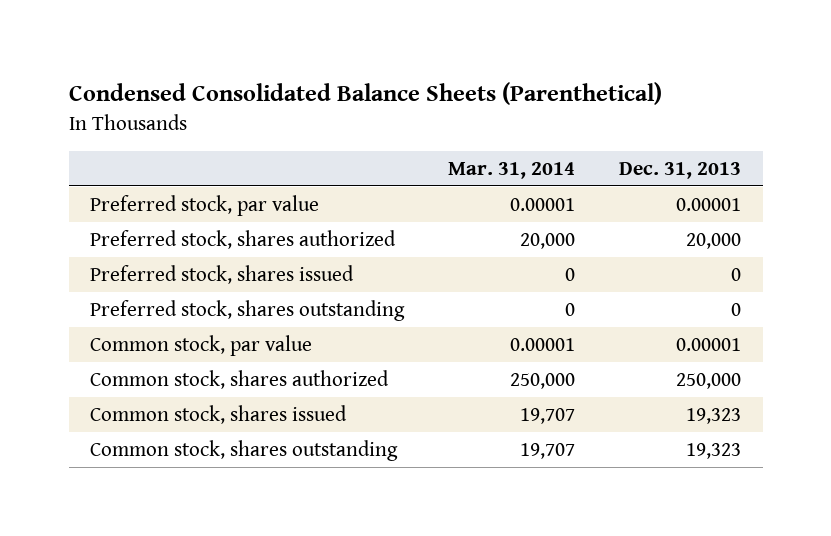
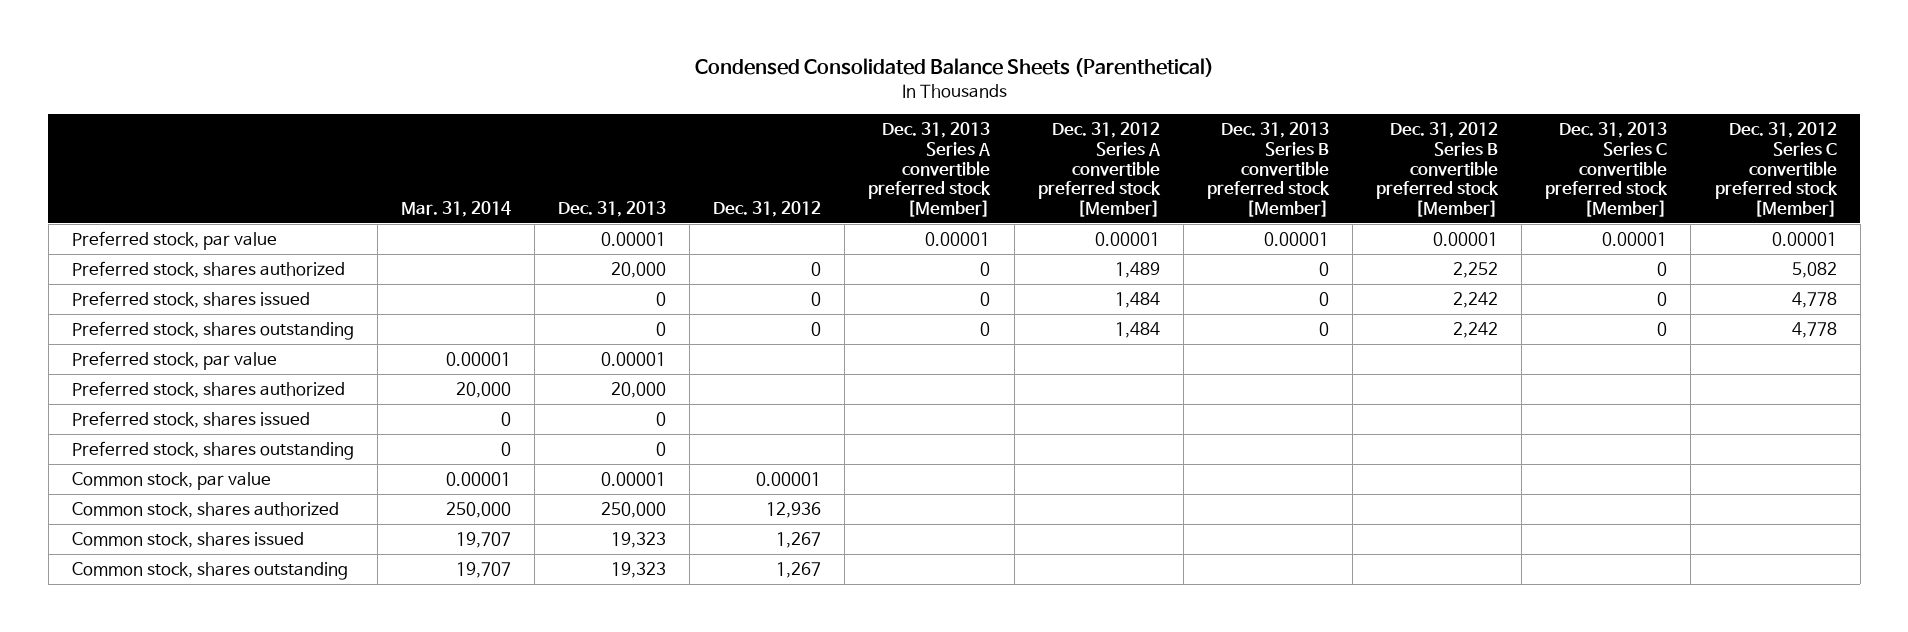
none -> [713,200,822,217] Dec. 31, 2012
none -> [868,122,992,217] Dec. 31, 2013 Series A convertible preferred stock [Member]
none -> [1037,122,1161,217] Dec. 31, 2012 Series A convertible preferred stock [Member]
none -> [1206,122,1330,217] Dec. 31, 2013 Series B convertible preferred stock [Member]
none -> [1376,122,1500,217] Dec. 31, 2012 Series B convertible preferred stock [Member]
none -> [1545,122,1669,217] Dec. 31, 2013 Series C convertible preferred stock [Member]
none -> [1714,122,1838,217] Dec. 31, 2012 Series C convertible preferred stock [Member]
none -> [71,231,277,251] Preferred stock, par value
none -> [71,261,345,279] Preferred stock, shares authorized
none -> [71,291,310,309] Preferred stock, shares issued
none -> [71,321,354,341] Preferred stock, shares outstanding

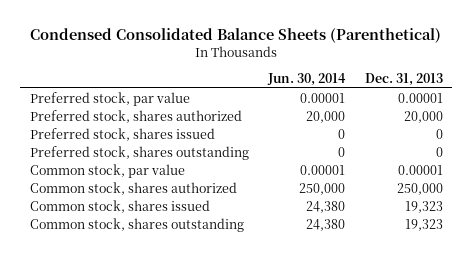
[400,200,511,217] Mar. 31, 2014 -> none
[713,200,822,217] Dec. 31, 2012 -> none
[868,122,992,217] Dec. 31, 2013 Series A convertible preferred stock [Member] -> none
[1037,122,1161,217] Dec. 31, 2012 Series A convertible preferred stock [Member] -> none
[1206,122,1330,217] Dec. 31, 2013 Series B convertible preferred stock [Member] -> none
[1376,122,1500,217] Dec. 31, 2012 Series B convertible preferred stock [Member] -> none
[1545,122,1669,217] Dec. 31, 2013 Series C convertible preferred stock [Member] -> none
[1714,122,1838,217] Dec. 31, 2012 Series C convertible preferred stock [Member] -> none
none -> [267,73,347,87] Jun. 30, 2014
[71,351,277,371] Preferred stock, par value -> none
[71,381,345,399] Preferred stock, shares authorized -> none
[71,411,310,429] Preferred stock, shares issued -> none
[71,441,354,461] Preferred stock, shares outstanding -> none

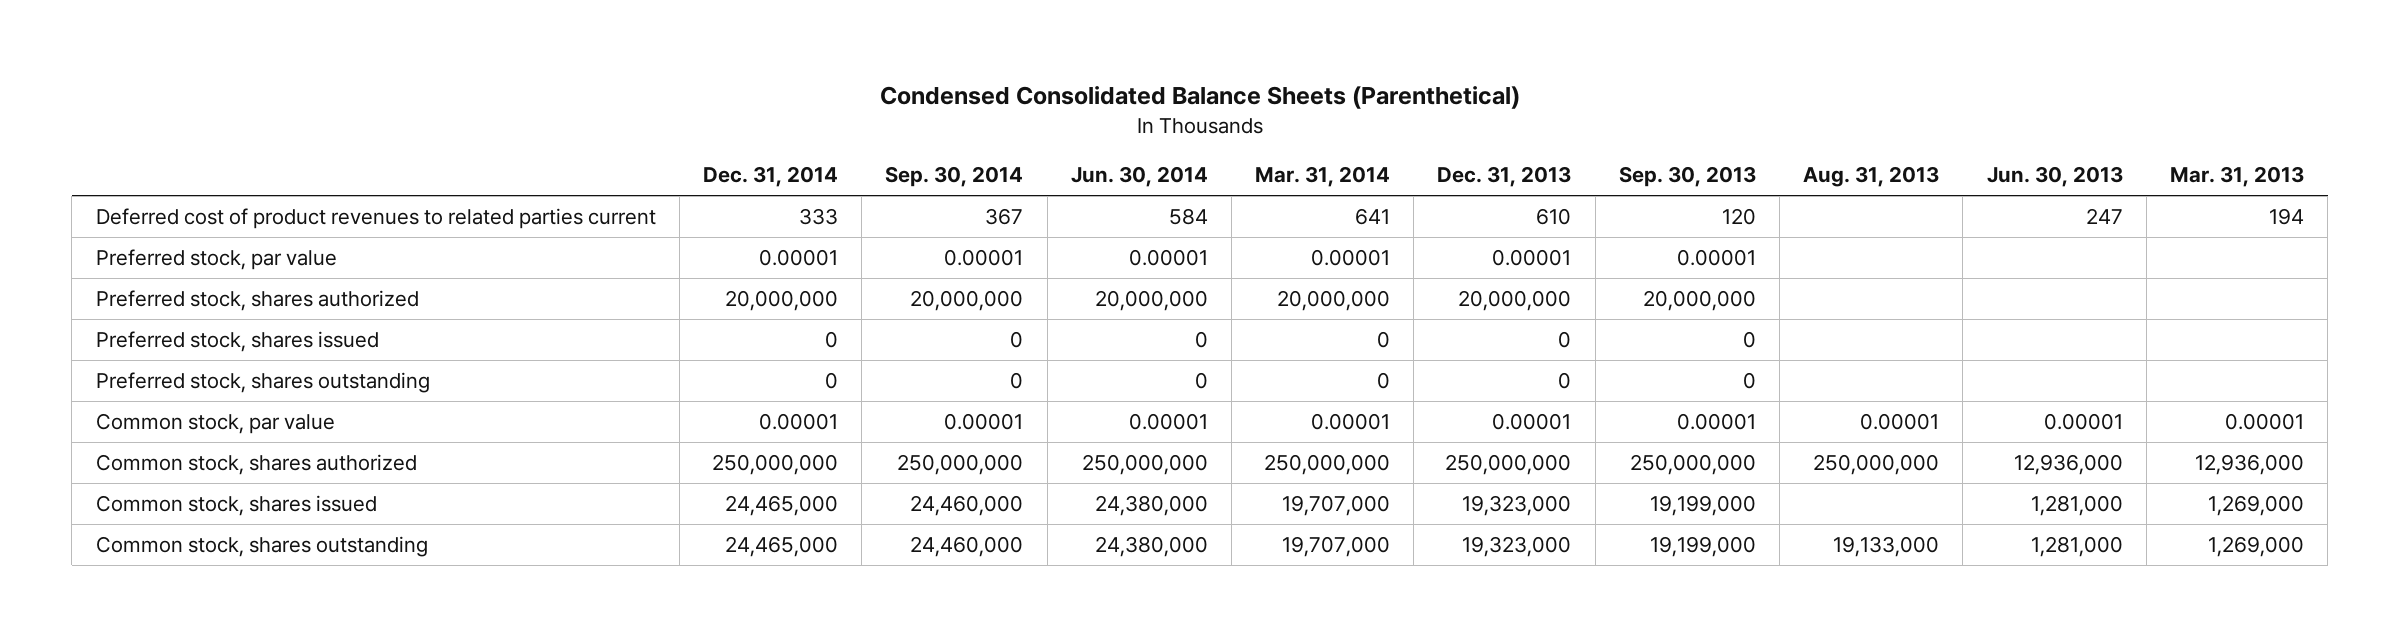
none -> [703,165,839,187] Dec. 31, 2014
none -> [885,165,1024,187] Sep. 30, 2014
none -> [1255,165,1391,187] Mar. 31, 2014
none -> [1618,165,1756,187] Sep. 30, 2013
none -> [1803,165,1940,187] Aug. 31, 2013
none -> [1986,165,2123,187] Jun. 30, 2013
none -> [2169,165,2304,187] Mar. 31, 2013
none -> [95,208,656,230] Deferred cost of product revenues to related parties current
[306,110,346,123] 20,000 -> [1094,290,1208,312] 20,000,000
[403,110,443,123] 20,000 -> [1458,290,1572,312] 20,000,000
[299,182,346,195] 250,000 -> [1081,454,1208,476] 250,000,000
[396,182,443,195] 250,000 -> [1445,454,1572,476] 250,000,000
[306,200,346,213] 24,380 -> [1094,495,1208,517] 24,380,000
[404,200,443,213] 19,323 -> [1462,495,1572,517] 19,323,000
[306,218,346,231] 24,380 -> [1094,536,1208,558] 24,380,000
[404,218,443,231] 19,323 -> [1462,536,1572,558] 19,323,000

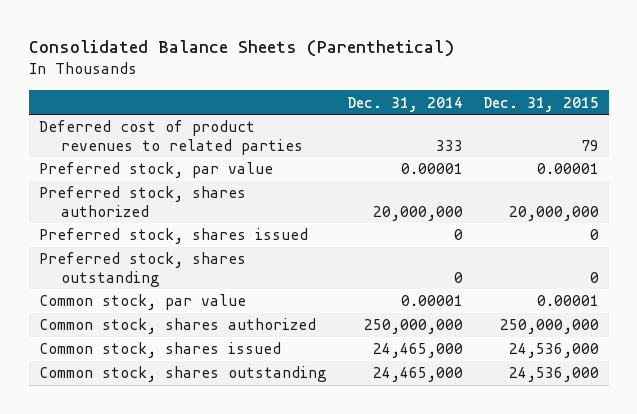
[879,86,1520,110] Condensed Consolidated Balance Sheets (Parenthetical) -> [28,40,454,58] Consolidated Balance Sheets (Parenthetical)
[885,165,1024,187] Sep. 30, 2014 -> none
[1070,165,1208,187] Jun. 30, 2014 -> none
[1255,165,1391,187] Mar. 31, 2014 -> none
[1437,165,1572,187] Dec. 31, 2013 -> none
[1618,165,1756,187] Sep. 30, 2013 -> none
[1803,165,1940,187] Aug. 31, 2013 -> none
[1986,165,2123,187] Jun. 30, 2013 -> none
[2169,165,2304,187] Mar. 31, 2013 -> none
none -> [482,96,599,112] Dec. 31, 2015
[95,208,656,230] Deferred cost of product revenues to related parties current -> [38,120,303,155] Deferred cost of product revenues to related parties

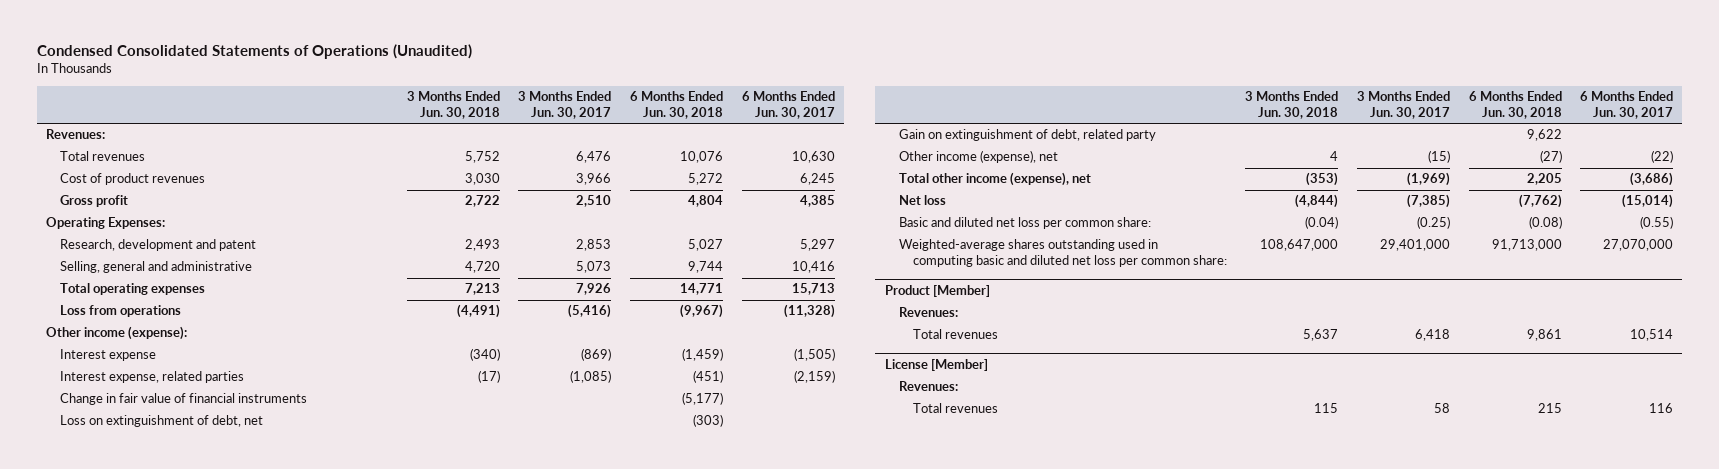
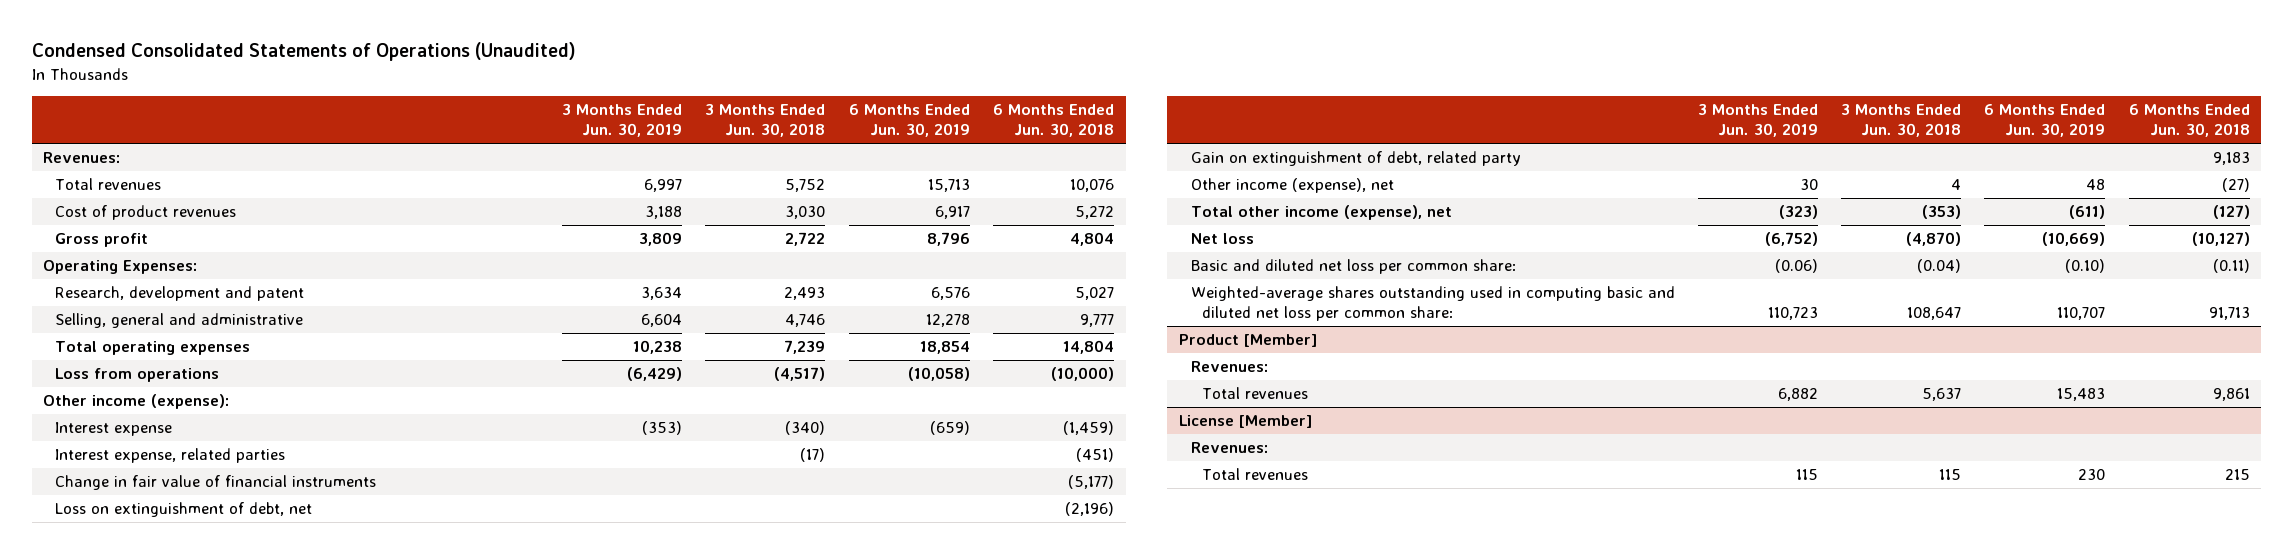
[518,91,612,119] 3 Months Ended Jun. 30, 2017 -> none
[741,91,835,119] 6 Months Ended Jun. 30, 2017 -> none
none -> [562,104,683,138] 3 Months Ended Jun. 30, 2019
none -> [848,104,970,138] 6 Months Ended Jun. 30, 2019
[464,261,500,274] 4,720 -> [785,313,826,327] 4,746
[688,261,724,274] 9,744 -> [1079,313,1114,327] 9,777
[464,283,500,296] 7,213 -> [784,339,826,354] 7,239
[680,283,724,296] 14,771 -> [1062,339,1114,354] 14,804
[456,304,500,319] (4,491) -> [774,366,826,381] (4,517)
[680,304,724,319] (9,967) -> [1050,366,1114,381] (10,000)
[693,414,724,428] (303) -> [1064,501,1114,516] (2,196)
[1526,129,1562,142] 9,622 -> [2212,151,2250,165] 9,183
[1526,173,1562,186] 2,205 -> [2212,204,2250,219] (127)
[1295,194,1339,209] (4,844) -> [1906,231,1962,246] (4,870)
[1518,194,1562,209] (7,762) -> [2191,231,2250,246] (10,127)
[1528,216,1562,230] (0.08) -> [2212,258,2250,273] (0.11)
[1260,239,1339,252] 108,647,000 -> [1907,307,1962,321] 108,647
[1491,239,1562,252] 91,713,000 -> [2208,307,2250,321] 91,713

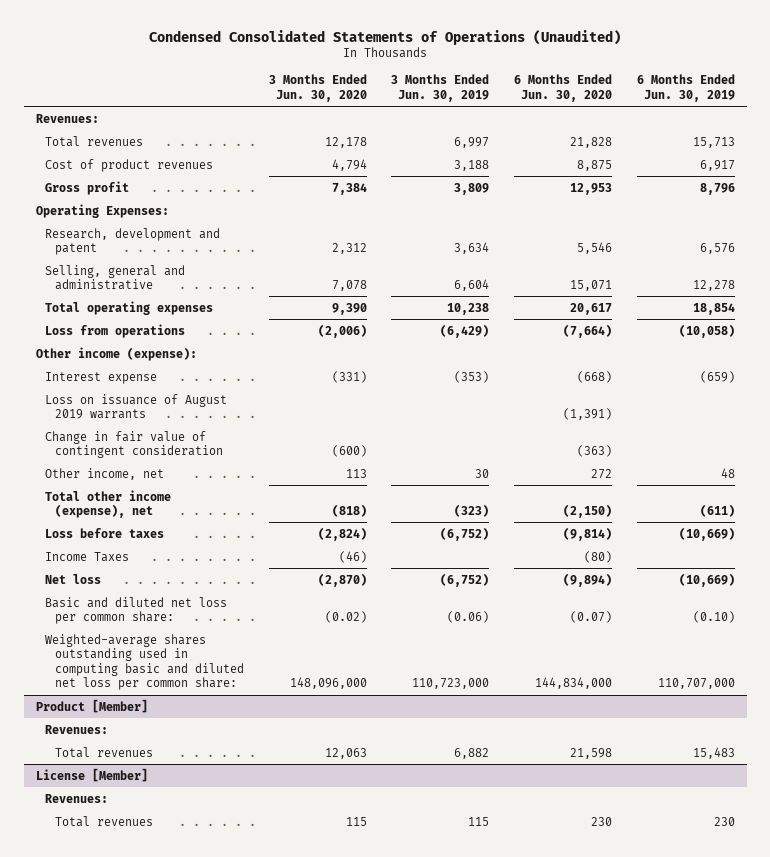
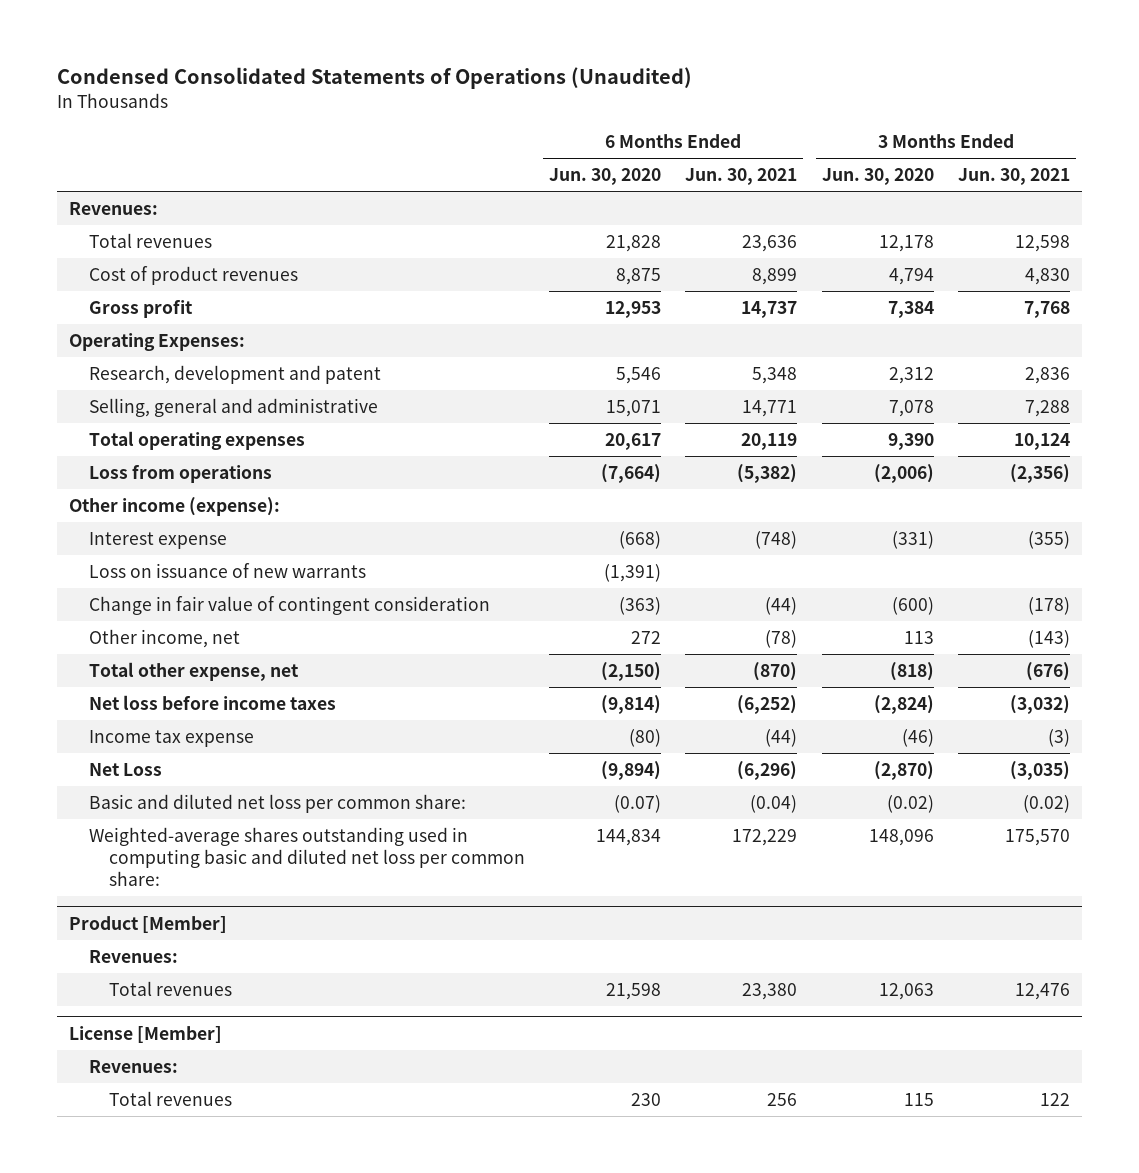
[391,74,490,102] 3 Months Ended Jun. 30, 2019 -> none
[636,74,735,102] 6 Months Ended Jun. 30, 2019 -> none
none -> [685,168,798,186] Jun. 30, 2021
none -> [957,168,1070,186] Jun. 30, 2021
[45,393,228,420] Loss on issuance of August 2019 warrants -> [89,562,367,578] Loss on issuance of new warrants
[45,489,172,519] Total other income (expense), net -> [89,661,300,681] Total other expense, net
[45,527,165,538] Loss before taxes -> [89,694,337,710] Net loss before income taxes
[45,551,130,562] Income Taxes -> [89,729,255,747] Income tax expense
[45,573,102,584] Net loss -> [89,762,163,776] Net Loss
[289,677,367,690] 148,096,000 -> [868,828,934,846] 148,096
[534,677,612,690] 144,834,000 -> [595,828,661,846] 144,834

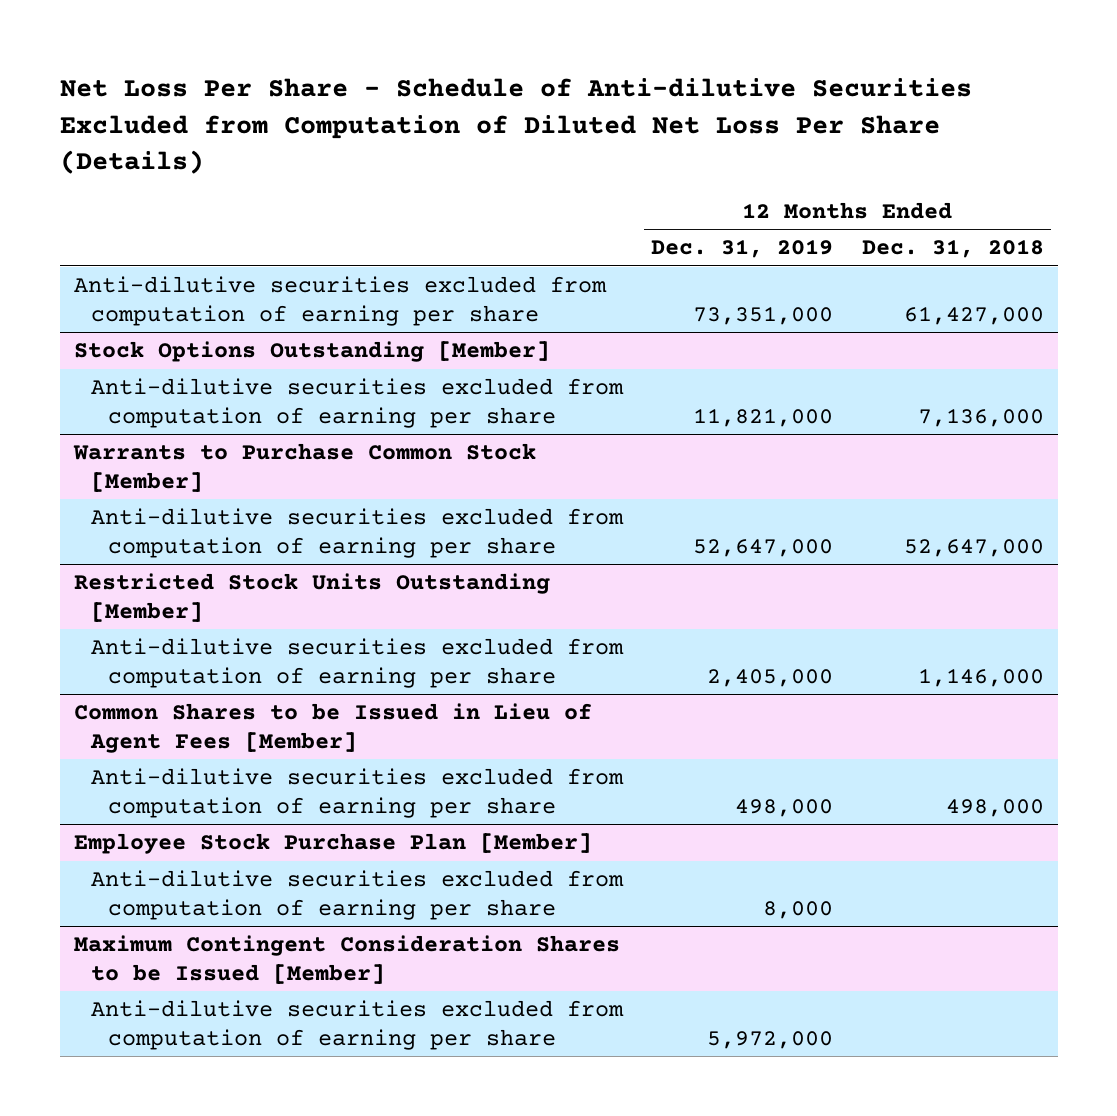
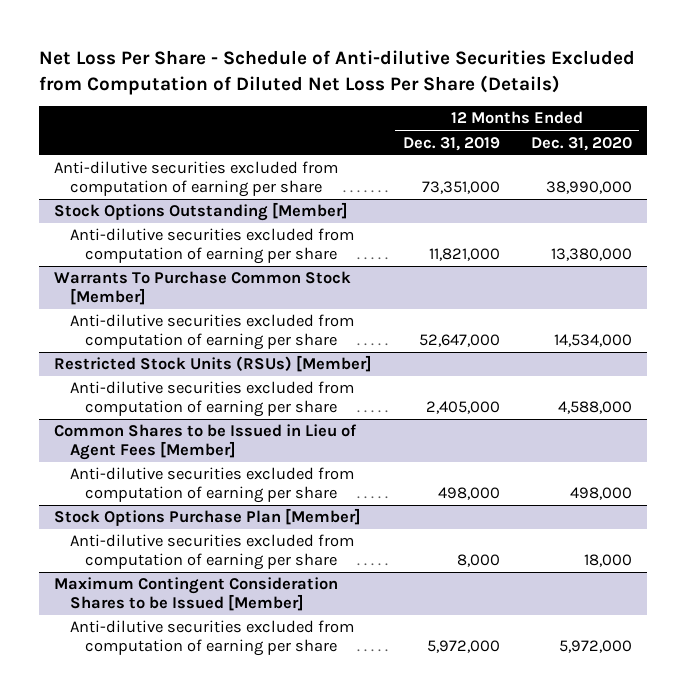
[861,239,1044,259] Dec. 31, 2018 -> none
none -> [530,136,632,151] Dec. 31, 2020
[72,443,536,492] Warrants to Purchase Common Stock [Member] -> [54,271,352,306] Warrants To Purchase Common Stock [Member]
[73,573,550,622] Restricted Stock Units Outstanding [Member] -> [54,355,373,373] Restricted Stock Units (RSUs) [Member]
[73,833,592,855] Employee Stock Purchase Plan [Member] -> [54,508,362,527] Stock Options Purchase Plan [Member]

